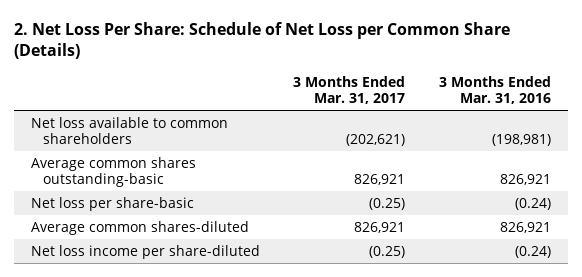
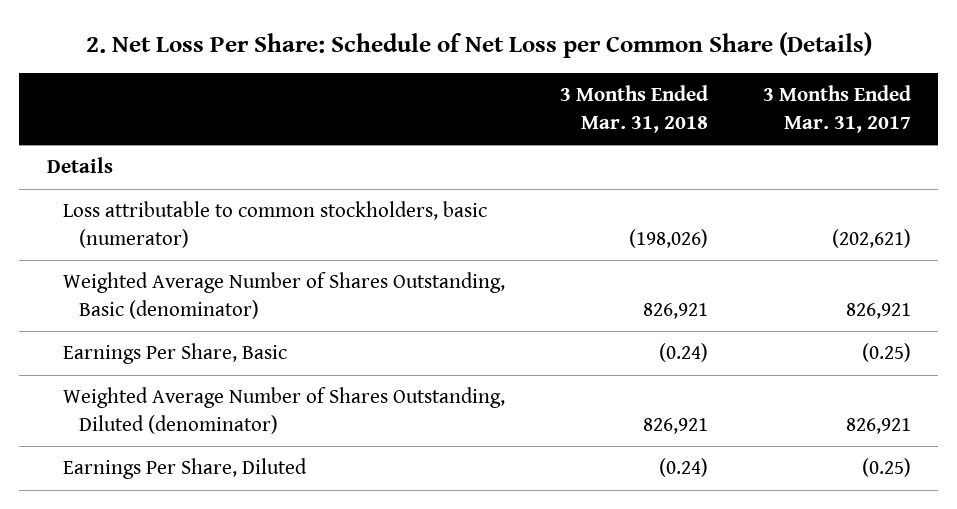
[439,75,552,104] 3 Months Ended Mar. 31, 2016 -> none
none -> [559,85,708,133] 3 Months Ended Mar. 31, 2018
none -> [46,157,113,174] Details
[30,117,228,144] Net loss available to common shareholders -> [62,201,487,248] Loss attributable to common stockholders, basic (numerator)
[30,157,196,187] Average common shares outstanding-basic -> [62,272,505,319] Weighted Average Number of Shares Outstanding, Basic (denominator)
[30,197,194,212] Net loss per share-basic -> [62,343,287,365] Earnings Per Share, Basic
[30,221,249,236] Average common shares-diluted -> [62,387,505,434] Weighted Average Number of Shares Outstanding, Diluted (denominator)
[30,245,260,260] Net loss income per share-diluted -> [62,458,307,480] Earnings Per Share, Diluted

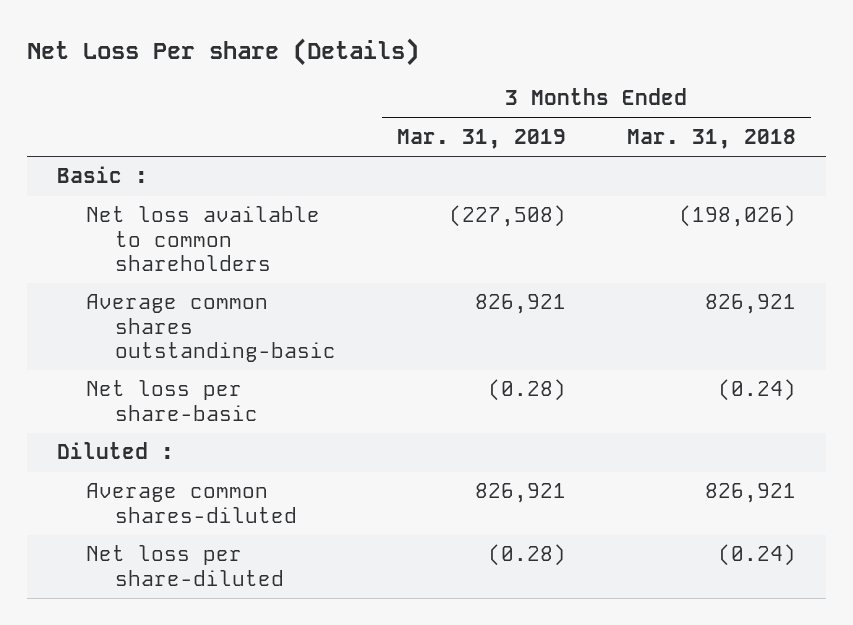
[85,31,872,58] 2. Net Loss Per Share: Schedule of Net Loss per Common Share (Details) -> [26,37,419,66] Net Loss Per share (Details)
[762,85,911,133] 3 Months Ended Mar. 31, 2017 -> none
none -> [396,128,566,149] Mar. 31, 2019
[46,157,113,174] Details -> none
none -> [57,166,149,184] Basic :
[62,201,487,248] Loss attributable to common stockholders, basic (numerator) -> [86,206,321,271] Net loss available to common shareholders
[62,272,505,319] Weighted Average Number of Shares Outstanding, Basic (denominator) -> [86,294,337,362] Average common shares outstanding-basic
[62,343,287,365] Earnings Per Share, Basic -> [86,380,259,421] Net loss per share-basic
none -> [57,442,175,460] Diluted :
[62,387,505,434] Weighted Average Number of Shares Outstanding, Diluted (denominator) -> [86,483,298,523] Average common shares-diluted
[62,458,307,480] Earnings Per Share, Diluted -> [86,545,285,586] Net loss per share-diluted

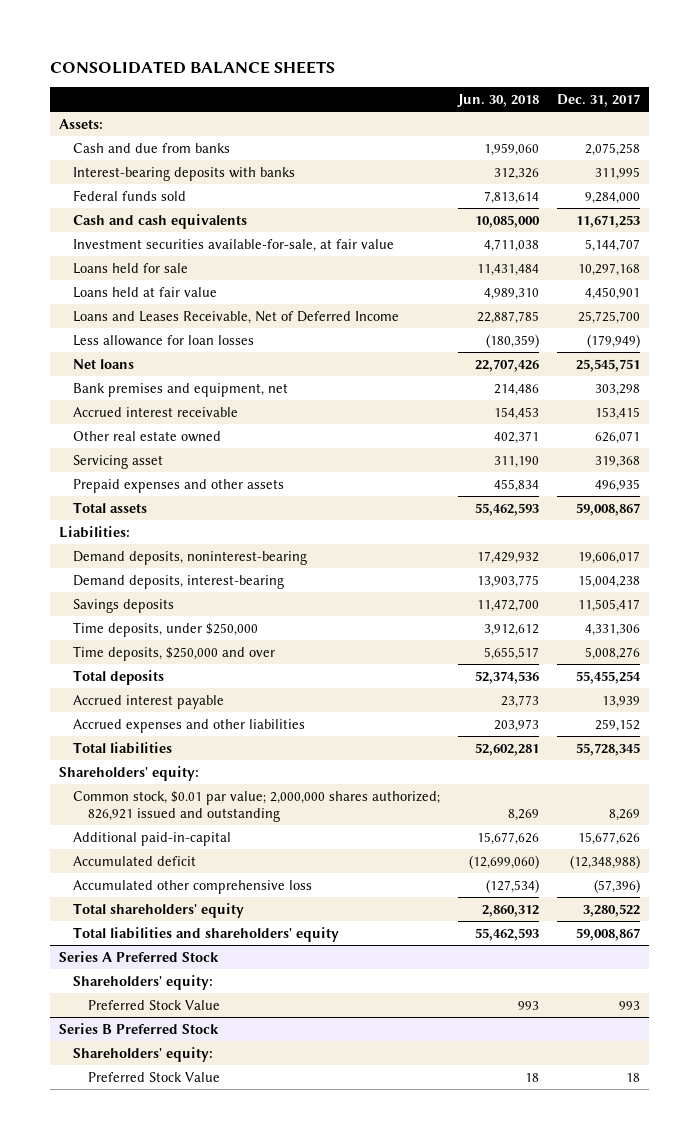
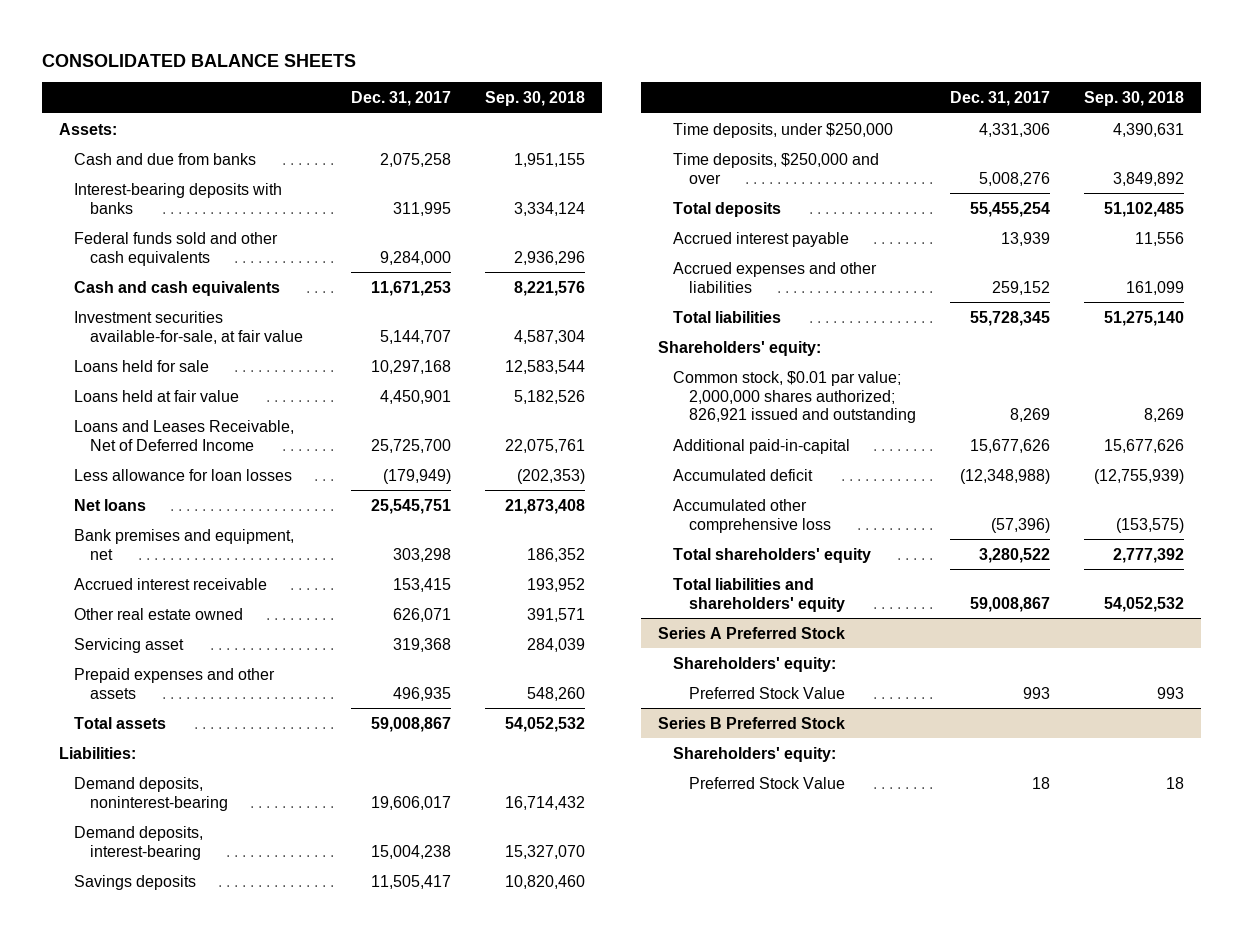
[457,93,540,107] Jun. 30, 2018 -> none
none -> [484,91,585,107] Sep. 30, 2018
[73,189,187,201] Federal funds sold -> [74,231,279,266] Federal funds sold and other cash equivalents

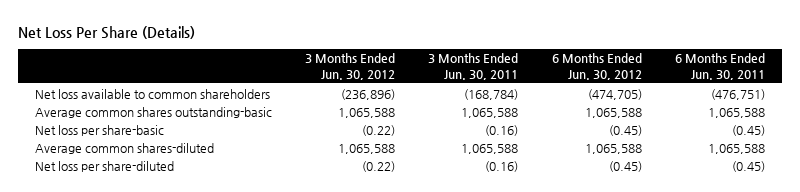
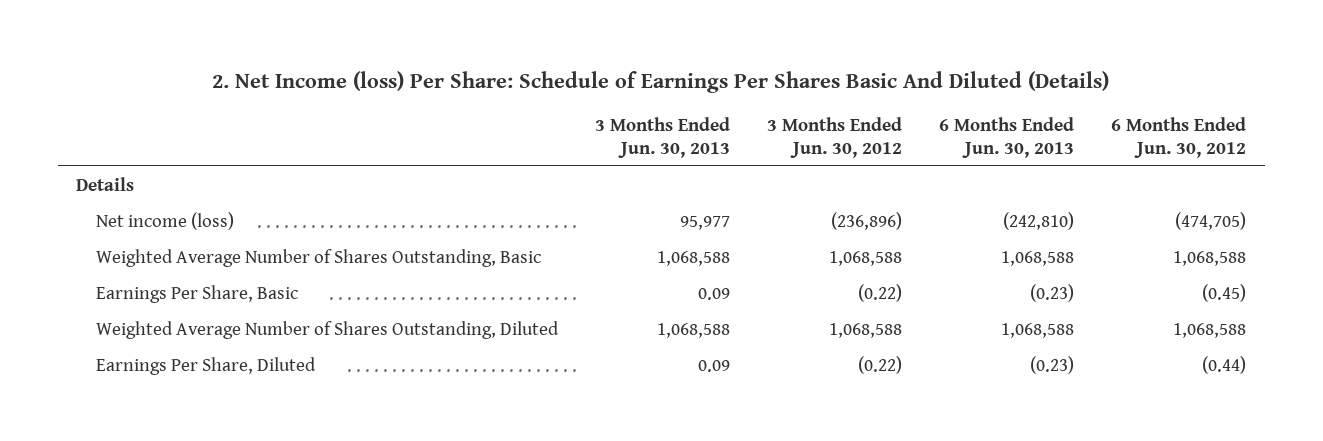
[17,25,195,39] Net Loss Per Share (Details) -> [212,70,1110,93] 2. Net Income (loss) Per Share: Schedule of Earnings Per Shares Basic And Diluted (Details)
[428,53,519,80] 3 Months Ended Jun. 30, 2011 -> none
[675,53,766,80] 6 Months Ended Jun. 30, 2011 -> none
none -> [595,116,731,158] 3 Months Ended Jun. 30, 2013
none -> [939,116,1075,158] 6 Months Ended Jun. 30, 2013
none -> [76,176,135,191] Details
[34,88,270,99] Net loss available to common shareholders -> [95,211,234,230] Net income (loss)
[34,106,272,118] Average common shares outstanding-basic -> [95,248,541,267] Weighted Average Number of Shares Outstanding, Basic
[337,107,395,118] 1,065,588 -> [829,250,903,266] 1,068,588
[584,107,642,118] 1,065,588 -> [1173,250,1247,266] 1,068,588
[34,124,164,136] Net loss per share-basic -> [95,284,298,303] Earnings Per Share, Basic
[34,142,214,154] Average common shares-diluted -> [95,320,559,339] Weighted Average Number of Shares Outstanding, Diluted
[337,143,395,154] 1,065,588 -> [829,322,903,338] 1,068,588
[584,143,642,154] 1,065,588 -> [1173,322,1247,338] 1,068,588
[34,160,174,172] Net loss per share-diluted -> [95,356,316,375] Earnings Per Share, Diluted
[608,160,642,172] (0.45) -> [1202,355,1247,374] (0.44)

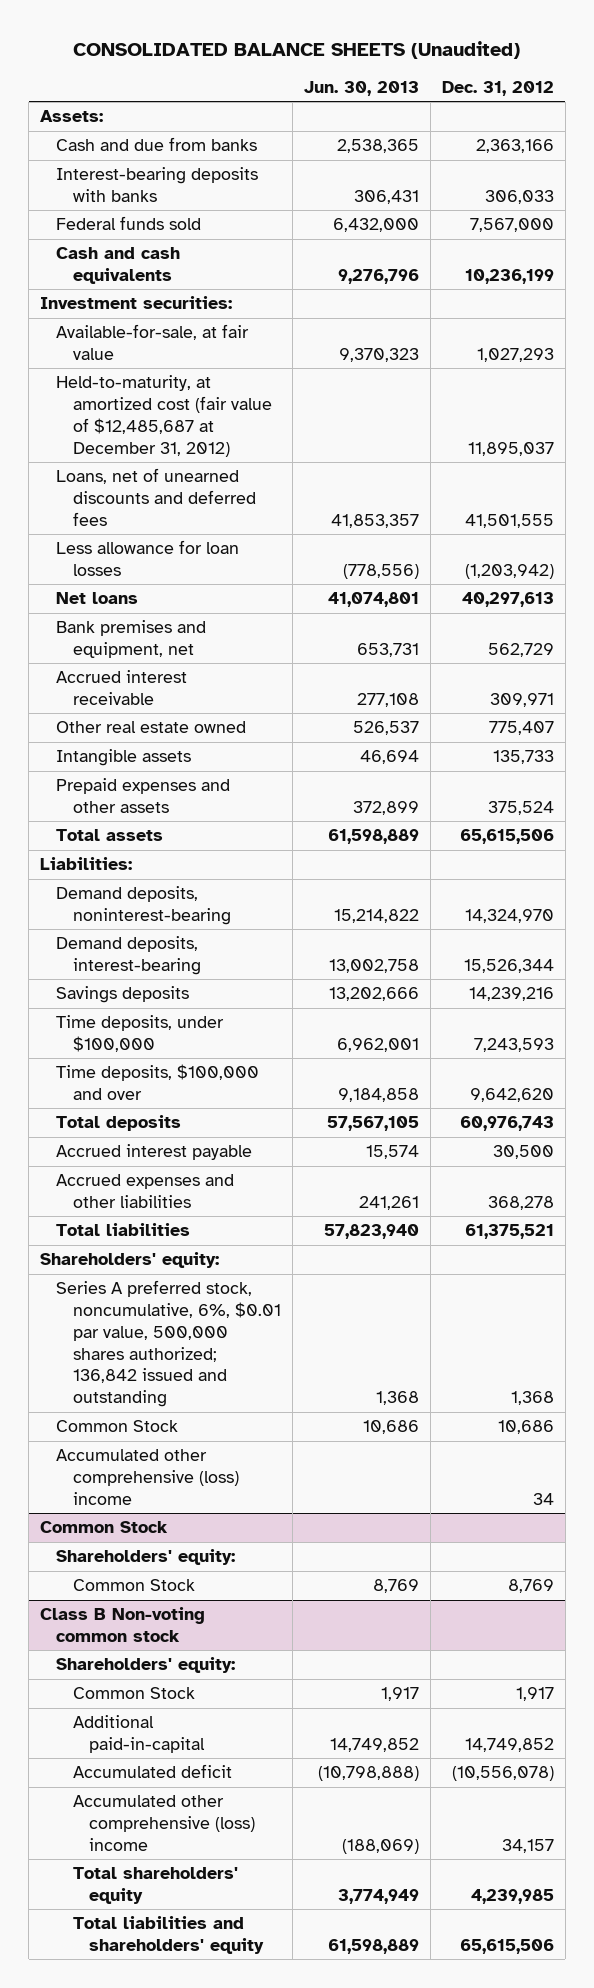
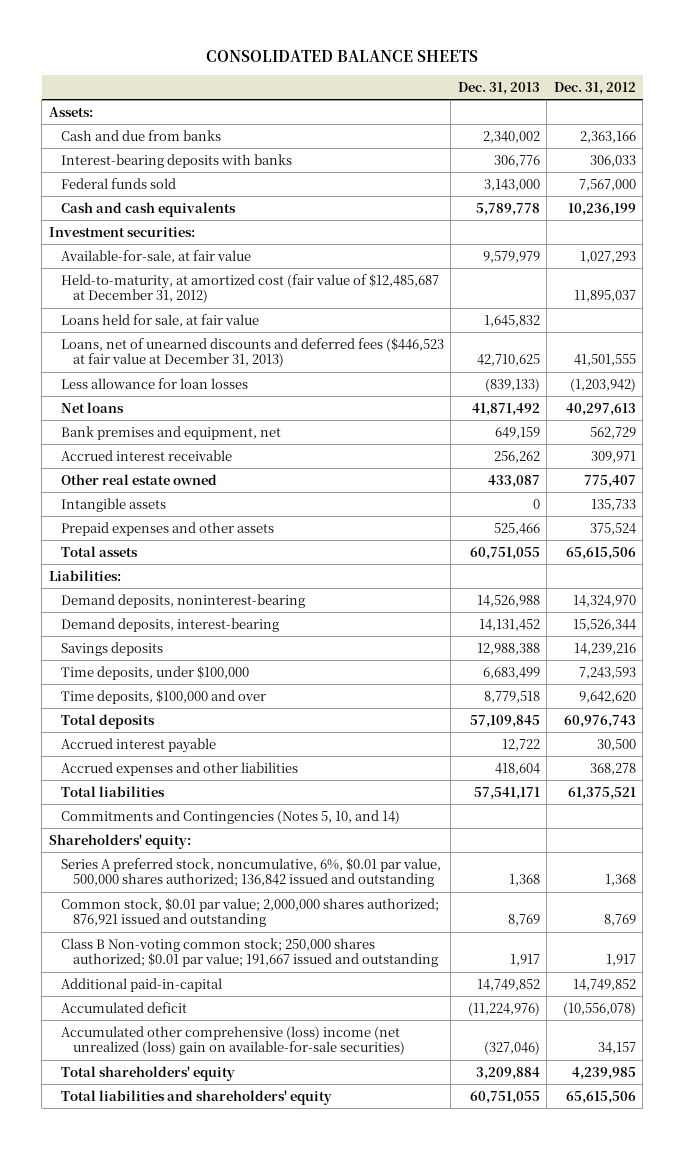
[72,40,520,59] CONSOLIDATED BALANCE SHEETS (Unaudited) -> [206,49,479,62] CONSOLIDATED BALANCE SHEETS
[303,80,419,96] Jun. 30, 2013 -> none
none -> [457,81,540,95] Dec. 31, 2013
none -> [60,313,259,327] Loans held for sale, at fair value
[56,468,256,526] Loans, net of unearned discounts and deferred fees -> [60,337,444,368] Loans, net of unearned discounts and deferred fees ($446,523 at fair value at December 31, 2013)
none -> [60,809,400,824] Commitments and Contingencies (Notes 5, 10, and 14)
[56,1420,179,1433] Common Stock -> none
[56,1449,239,1505] Accumulated other comprehensive (loss) income -> none
[40,1521,169,1534] Common Stock -> none
[56,1549,236,1566] Shareholders' equity: -> none
[40,1607,206,1642] Class B Non-voting common stock -> none
[56,1657,236,1674] Shareholders' equity: -> none
[72,1579,195,1592] Common Stock -> [60,897,439,928] Common stock, $0.01 par value; 2,000,000 shares authorized; 876,921 issued and outstanding
[72,1687,195,1700] Common Stock -> [60,937,438,968] Class B Non-voting common stock; 250,000 shares authorized; $0.01 par value; 191,667 issued and outstanding
[72,1795,256,1851] Accumulated other comprehensive (loss) income -> [60,1025,405,1056] Accumulated other comprehensive (loss) income (net unrealized (loss) gain on available-for-sale securities)

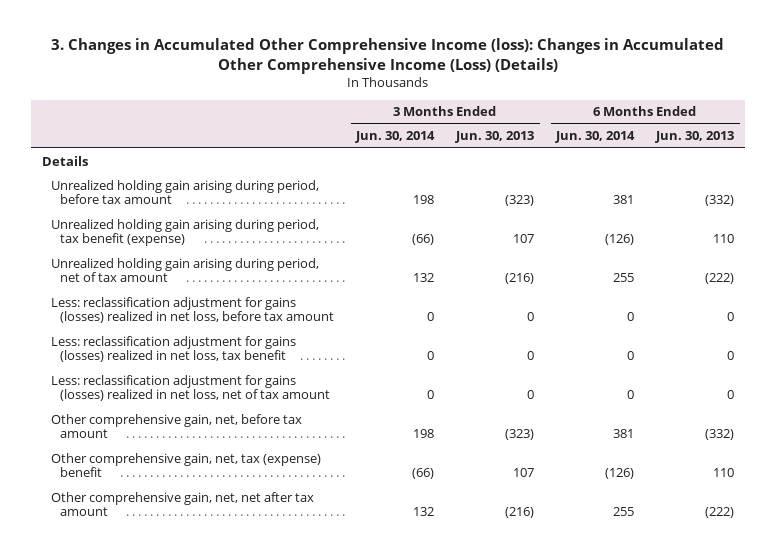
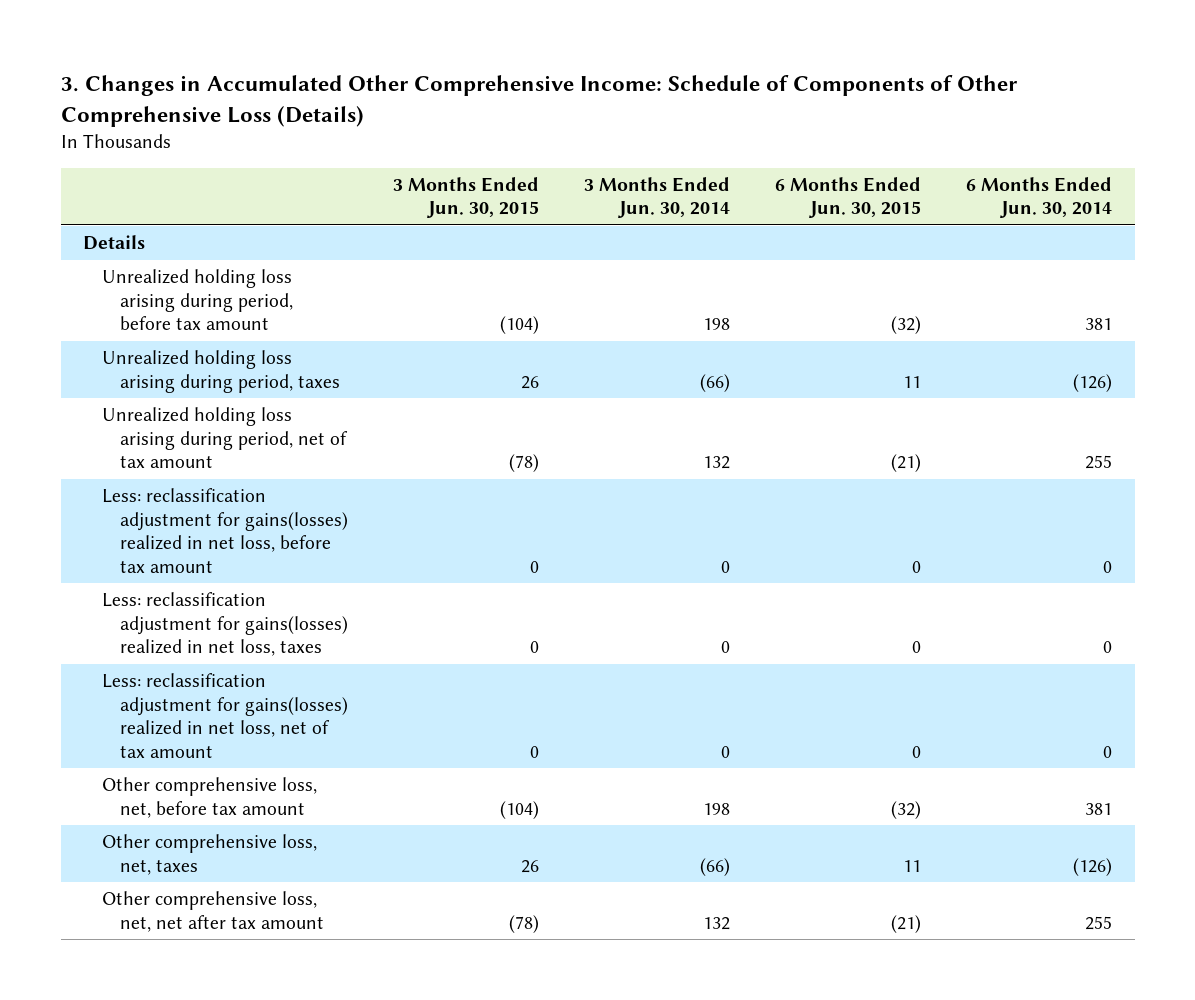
[51,38,725,75] 3. Changes in Accumulated Other Comprehensive Income (loss): Changes in Accumulated Other Comprehensive Income (Loss) (Details) -> [60,75,1018,127] 3. Changes in Accumulated Other Comprehensive Income: Schedule of Components of Other Comprehensive Loss (Details)
[455,131,535,144] Jun. 30, 2013 -> none
[655,131,735,144] Jun. 30, 2013 -> none
none -> [393,176,540,219] 3 Months Ended Jun. 30, 2015
none -> [775,176,922,219] 6 Months Ended Jun. 30, 2015
[51,179,320,205] Unrealized holding gain arising during period, before tax amount -> [101,269,294,331] Unrealized holding loss arising during period, before tax amount
[51,218,320,247] Unrealized holding gain arising during period, tax benefit (expense) -> [101,350,341,393] Unrealized holding loss arising during period, taxes
[51,257,320,283] Unrealized holding gain arising during period, net of tax amount -> [101,407,349,469] Unrealized holding loss arising during period, net of tax amount
[51,296,335,324] Less: reclassification adjustment for gains (losses) realized in net loss, before tax amount -> [101,488,349,573] Less: reclassification adjustment for gains(losses) realized in net loss, before tax amount
[51,335,297,363] Less: reclassification adjustment for gains (losses) realized in net loss, tax benefit -> [101,592,349,657] Less: reclassification adjustment for gains(losses) realized in net loss, taxes
[51,374,331,402] Less: reclassification adjustment for gains (losses) realized in net loss, net of tax amount -> [101,673,349,758] Less: reclassification adjustment for gains(losses) realized in net loss, net of tax amount
[51,413,303,439] Other comprehensive gain, net, before tax amount -> [101,777,317,818] Other comprehensive loss, net, before tax amount
[51,452,322,478] Other comprehensive gain, net, tax (expense) benefit -> [101,834,317,875] Other comprehensive loss, net, taxes
[51,491,315,517] Other comprehensive gain, net, net after tax amount -> [101,891,325,932] Other comprehensive loss, net, net after tax amount

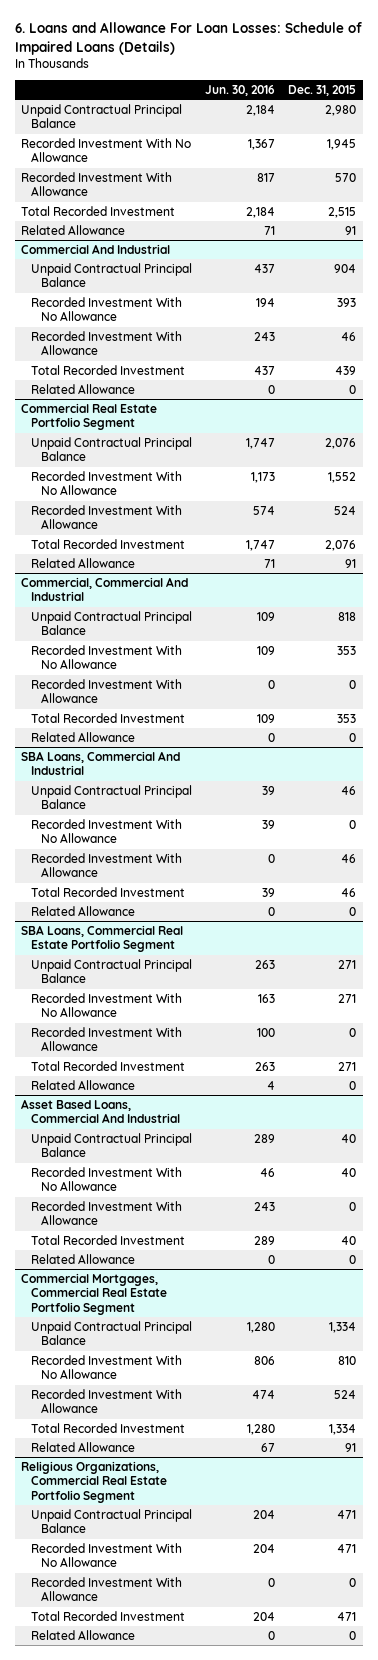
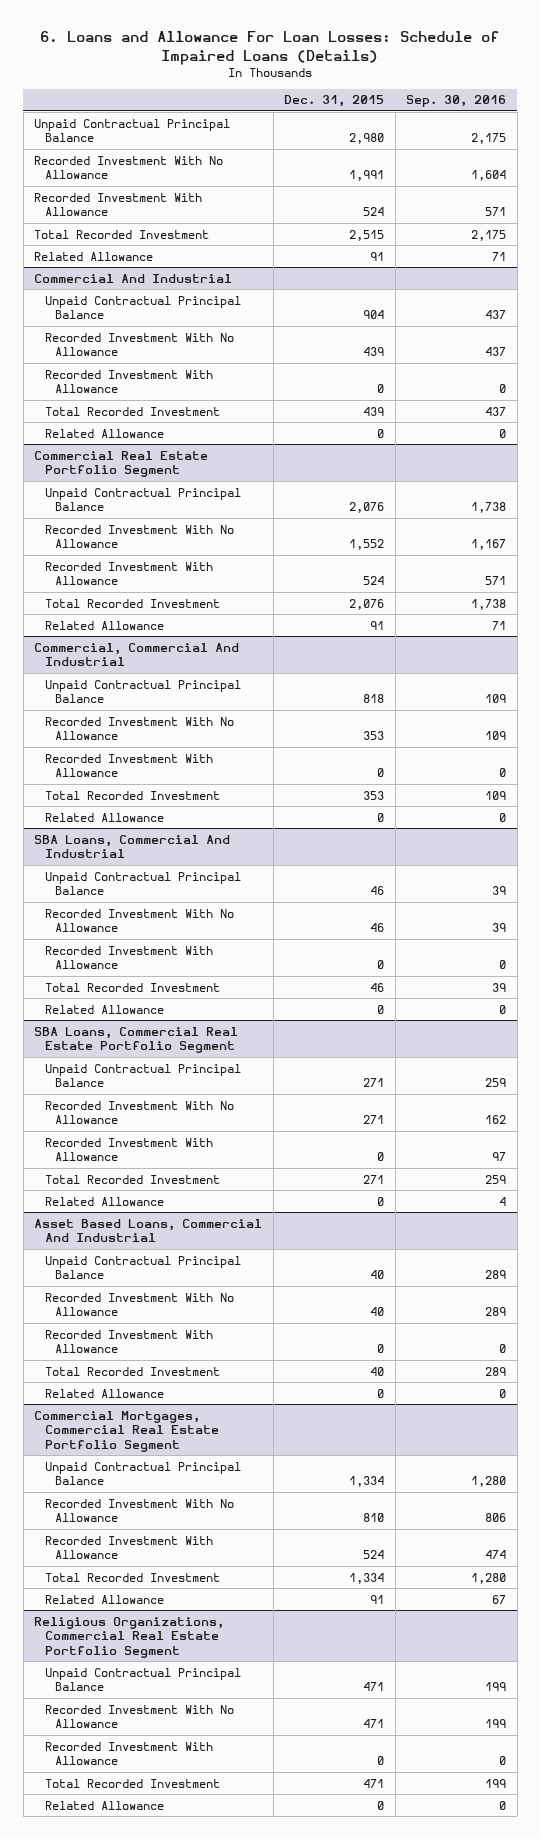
[205,84,276,96] Jun. 30, 2016 -> none
none -> [406,95,507,108] Sep. 30, 2016
[327,138,357,150] 1,945 -> [349,170,385,182] 1,991
[335,172,357,182] 570 -> [363,207,385,217] 524
[337,297,357,307] 393 -> [363,347,385,357] 439
[341,331,357,341] 46 -> [377,384,385,394] 0
[349,819,357,829] 0 -> [370,923,385,933] 46
[341,853,357,863] 46 -> [377,960,385,970] 0

